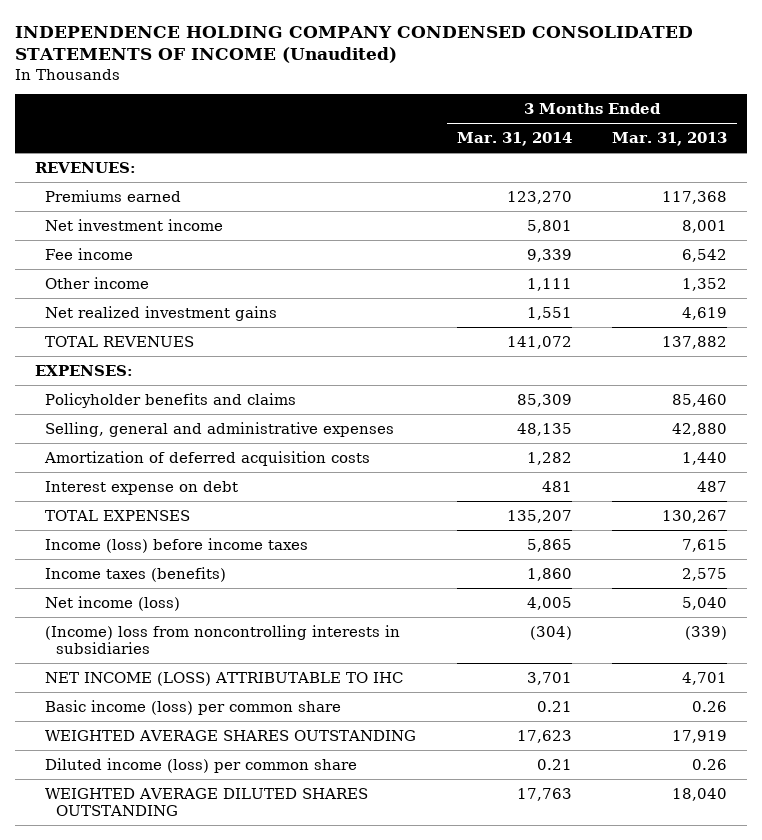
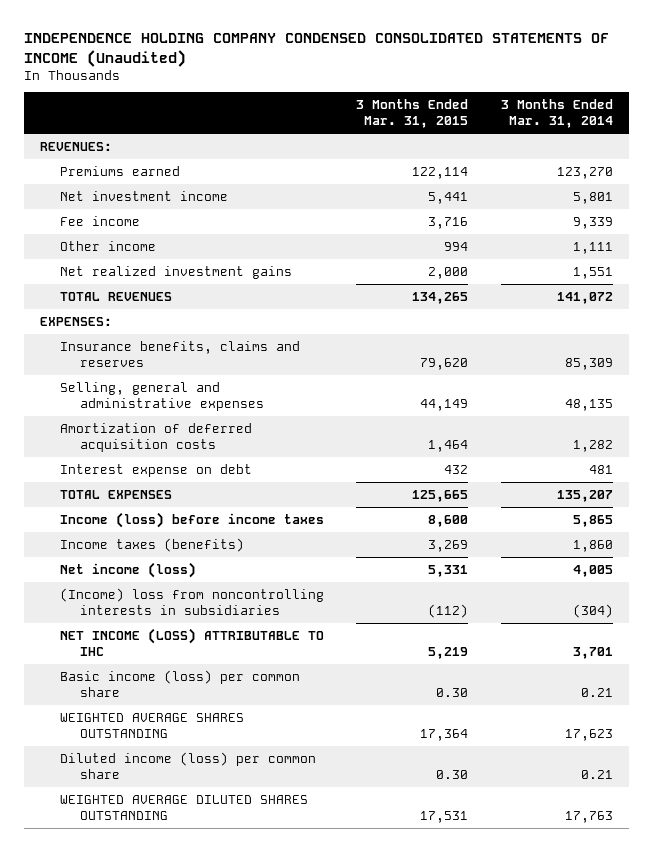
[612,132,728,147] Mar. 31, 2013 -> none
none -> [356,99,469,129] 3 Months Ended Mar. 31, 2015
[45,392,297,408] Policyholder benefits and claims -> [59,340,300,367] Insurance benefits, claims and reserves

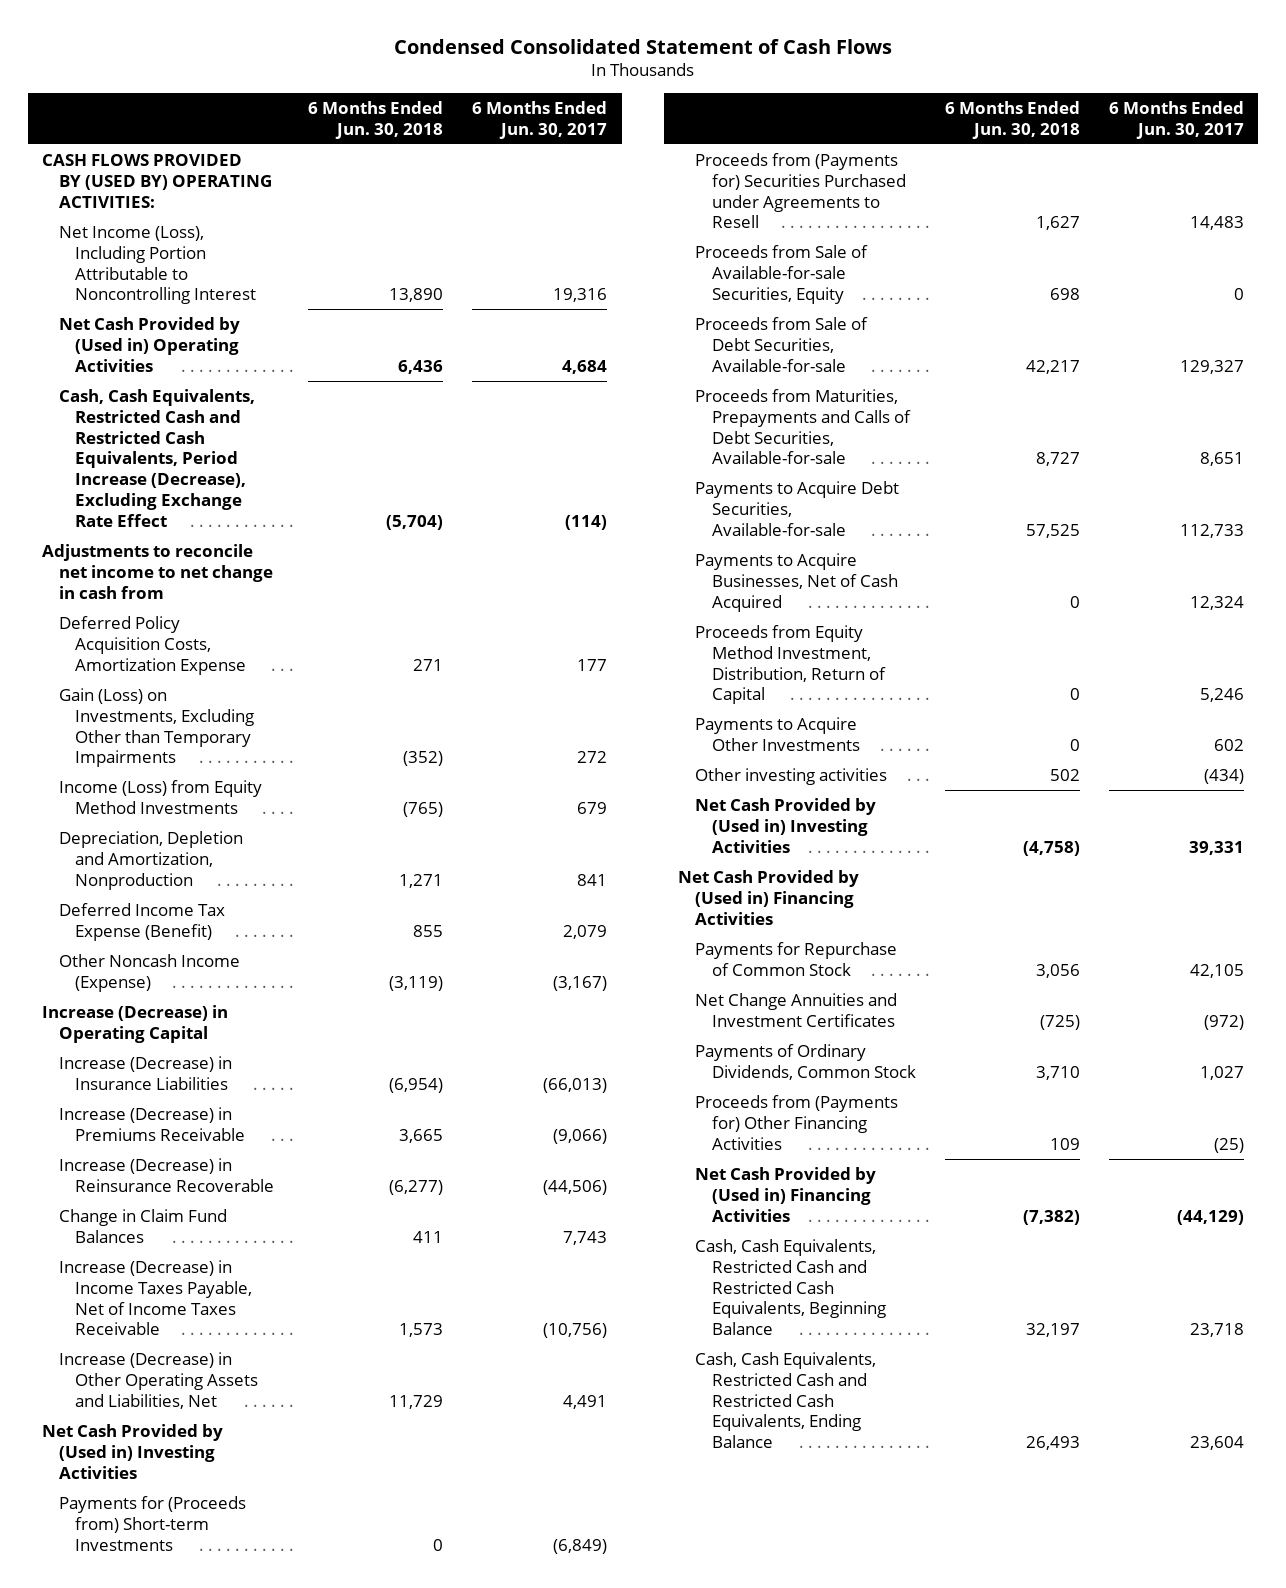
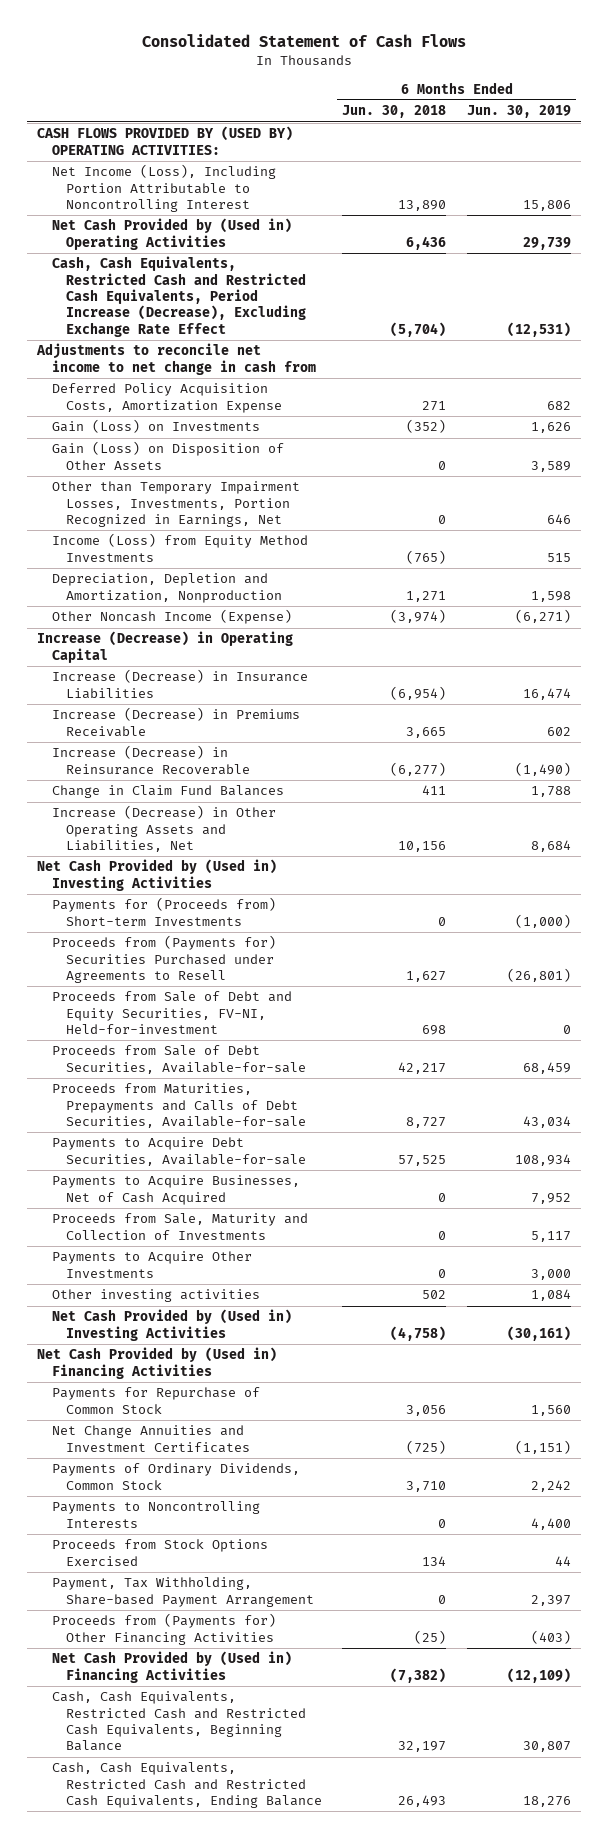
[393,38,892,54] Condensed Consolidated Statement of Cash Flows -> [142,34,467,48] Consolidated Statement of Cash Flows
[472,100,608,139] 6 Months Ended Jun. 30, 2017 -> none
none -> [466,105,571,119] Jun. 30, 2019
[58,687,255,768] Gain (Loss) on Investments, Excluding Other than Temporary Impairments -> [51,419,260,434] Gain (Loss) on Investments
none -> [51,441,284,470] Gain (Loss) on Disposition of Other Assets
none -> [51,481,300,528] Other than Temporary Impairment Losses, Investments, Portion Recognized in Earnings, Net
[58,902,225,941] Deferred Income Tax Expense (Benefit) -> none
[389,975,444,991] (3,119) -> [390,609,447,624] (3,974)
[58,1259,253,1336] Increase (Decrease) in Income Taxes Payable, Net of Income Taxes Receivable -> none
[389,1394,444,1409] 11,729 -> [398,841,447,853] 10,156
[695,244,869,304] Proceeds from Sale of Available-for-sale Securities, Equity -> [51,991,292,1035] Proceeds from Sale of Debt and Equity Securities, FV-NI, Held-for-investment
[695,624,886,705] Proceeds from Equity Method Investment, Distribution, Return of Capital -> none
none -> [51,1213,308,1240] Proceeds from Sale, Maturity and Collection of Investments
none -> [51,1501,260,1528] Payments to Noncontrolling Interests
none -> [51,1539,268,1566] Proceeds from Stock Options Exercised
none -> [51,1577,314,1607] Payment, Tax Withholding, Share-based Payment Arrangement
[1049,1137,1080,1150] 109 -> [414,1629,447,1644] (25)

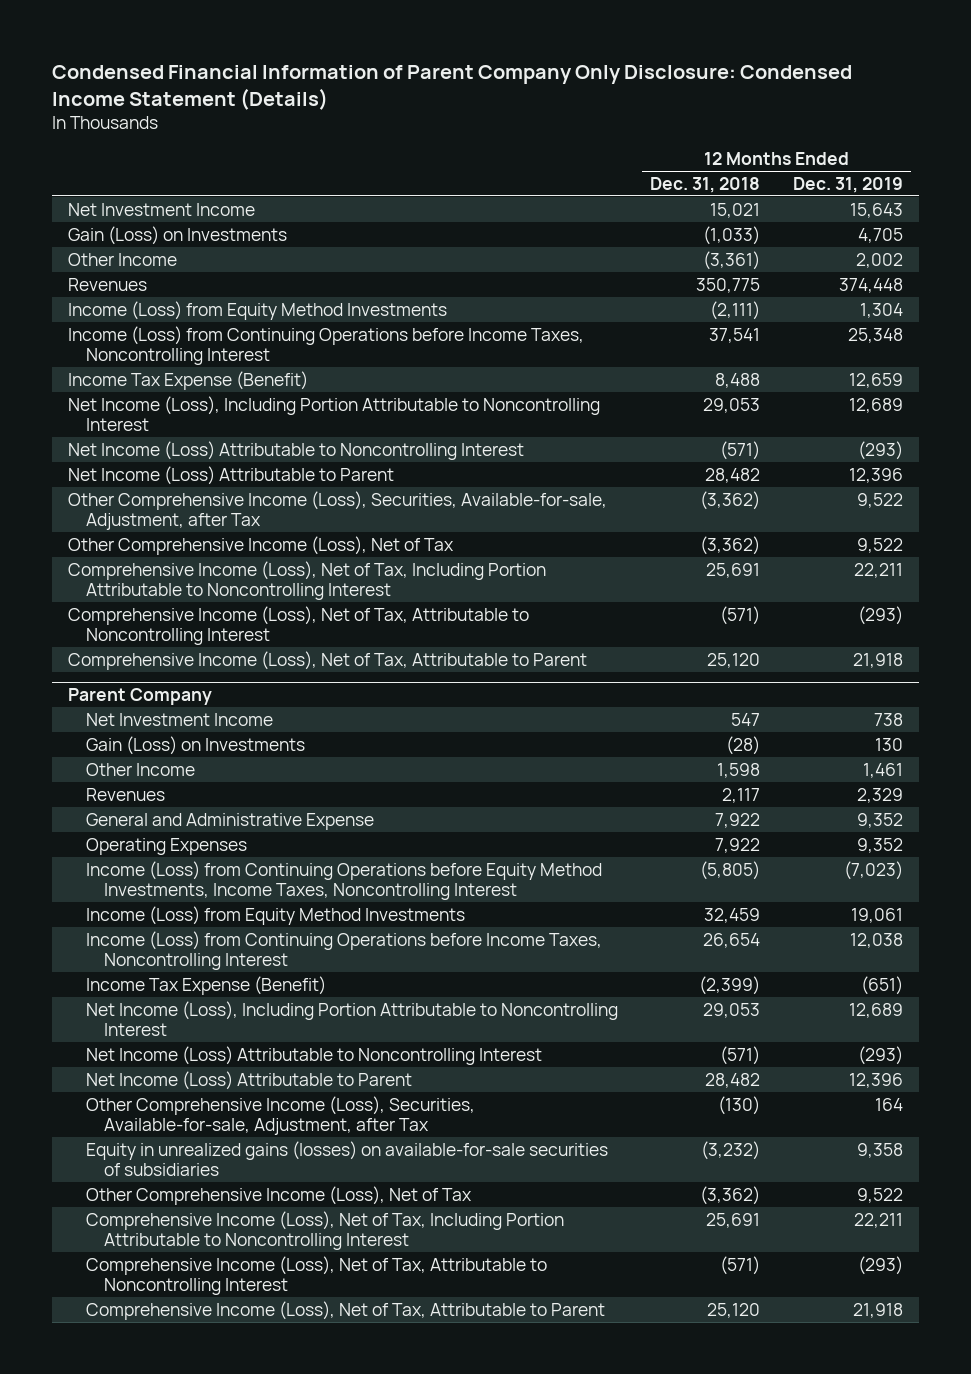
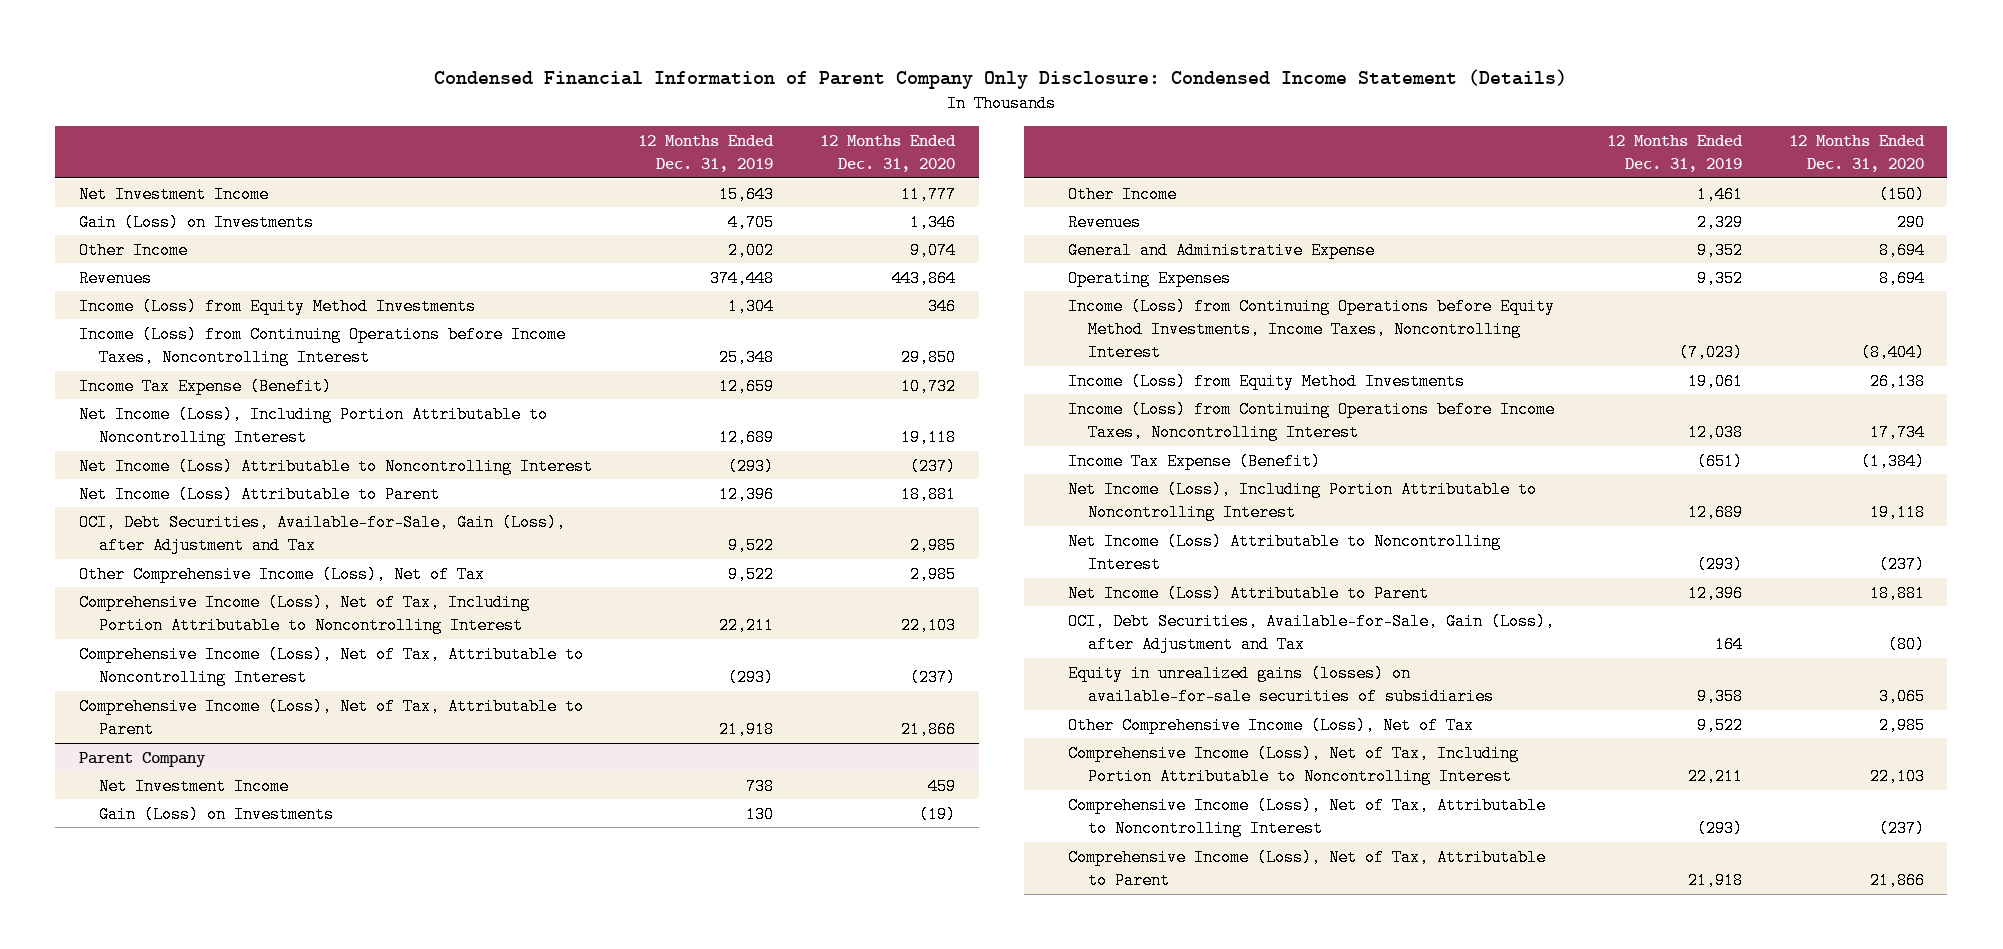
[650,176,761,193] Dec. 31, 2018 -> none
none -> [820,134,957,173] 12 Months Ended Dec. 31, 2020
[68,490,608,530] Other Comprehensive Income (Loss), Securities, Available-for-sale, Adjustment, after Tax -> [78,513,566,554] OCI, Debt Securities, Available-for-Sale, Gain (Loss), after Adjustment and Tax
[86,1095,476,1135] Other Comprehensive Income (Loss), Securities, Available-for-sale, Adjustment, after Tax -> [1067,612,1555,653] OCI, Debt Securities, Available-for-Sale, Gain (Loss), after Adjustment and Tax

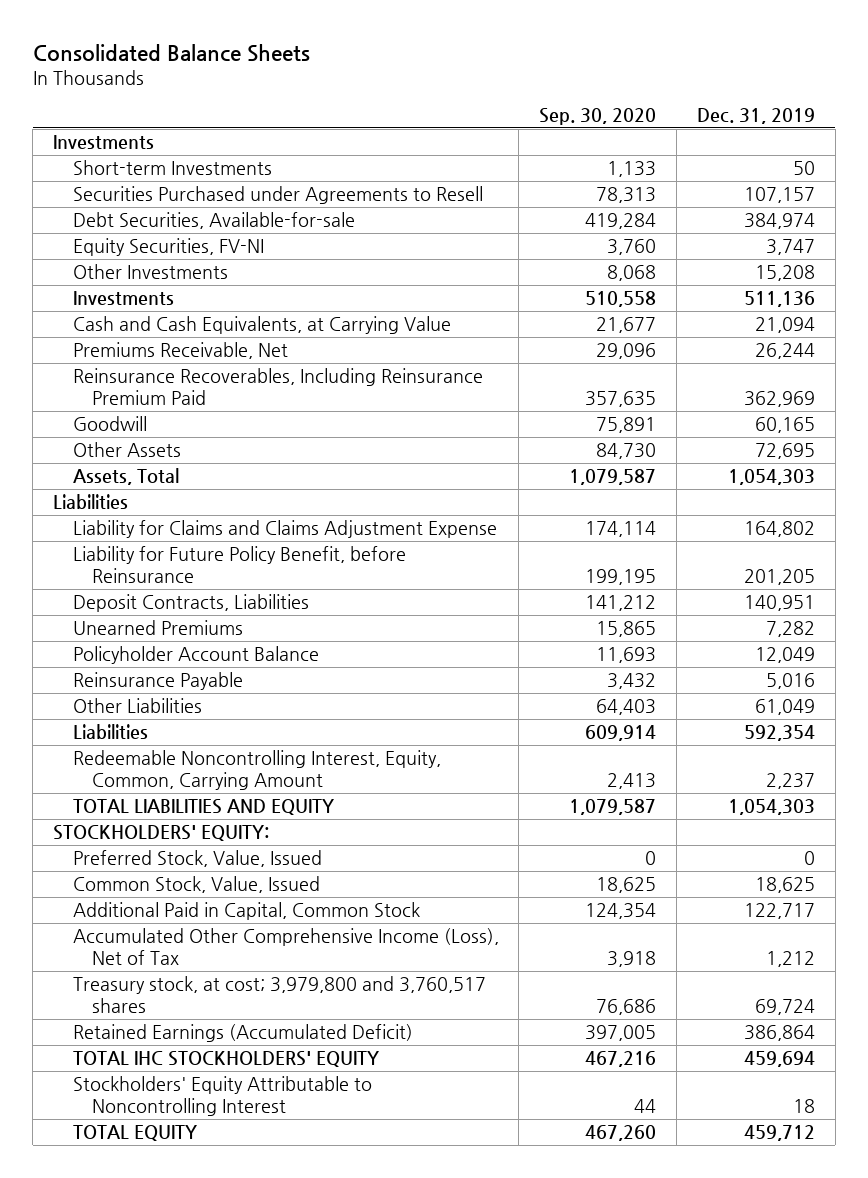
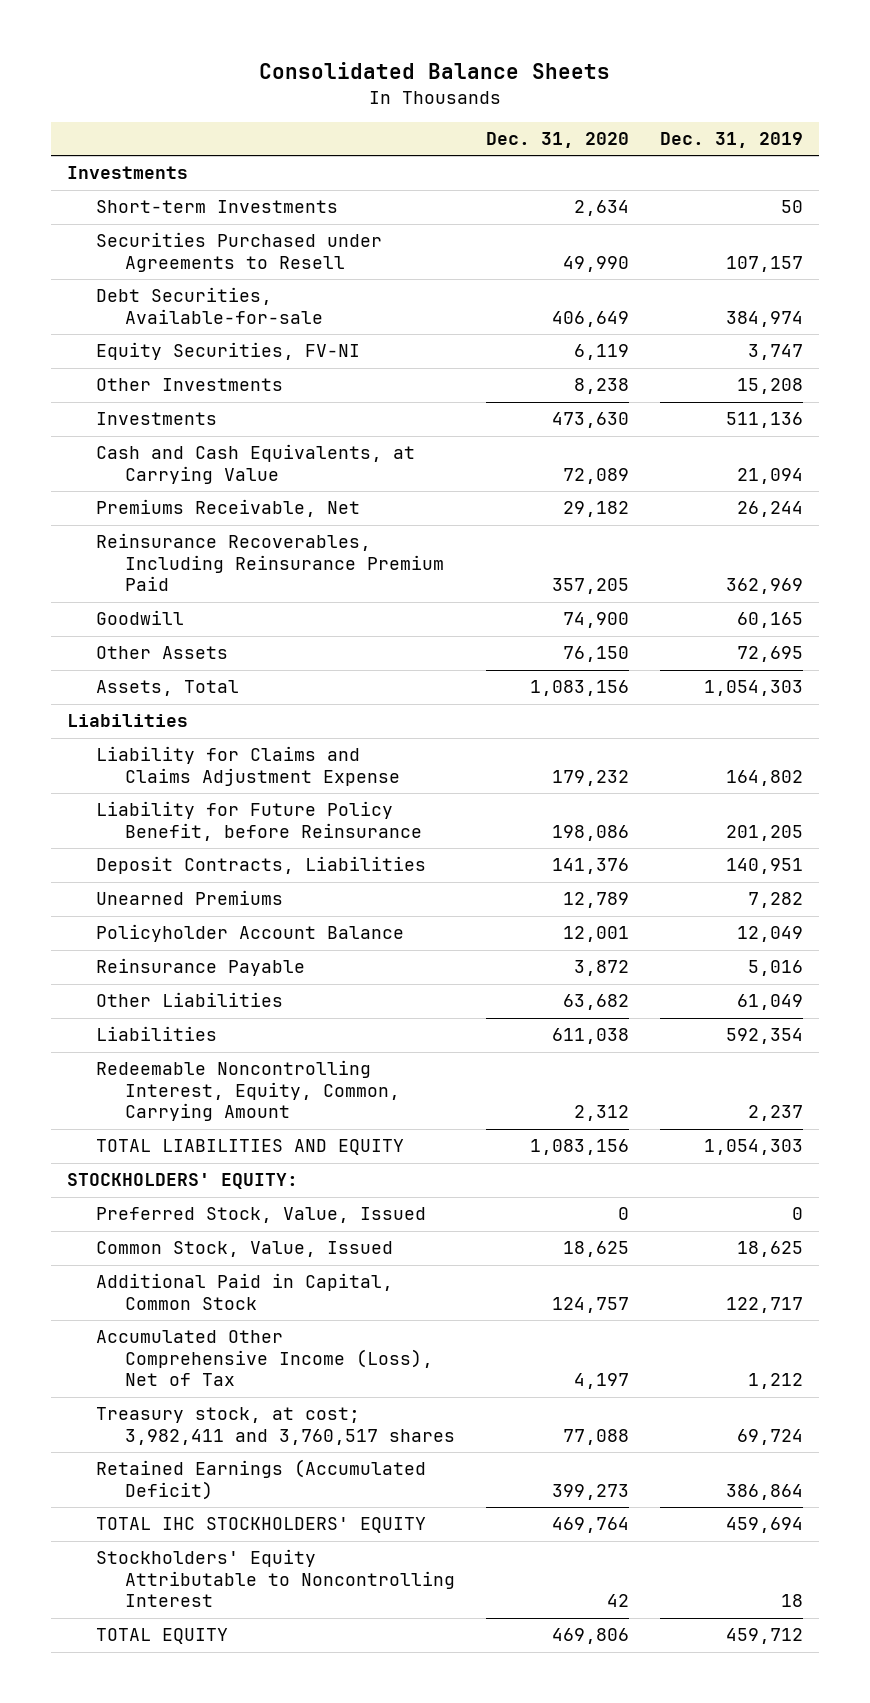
[539,107,657,125] Sep. 30, 2020 -> none
none -> [485,132,629,149] Dec. 31, 2020
[72,976,486,1013] Treasury stock, at cost; 3,979,800 and 3,760,517 shares -> [95,1407,455,1445] Treasury stock, at cost; 3,982,411 and 3,760,517 shares

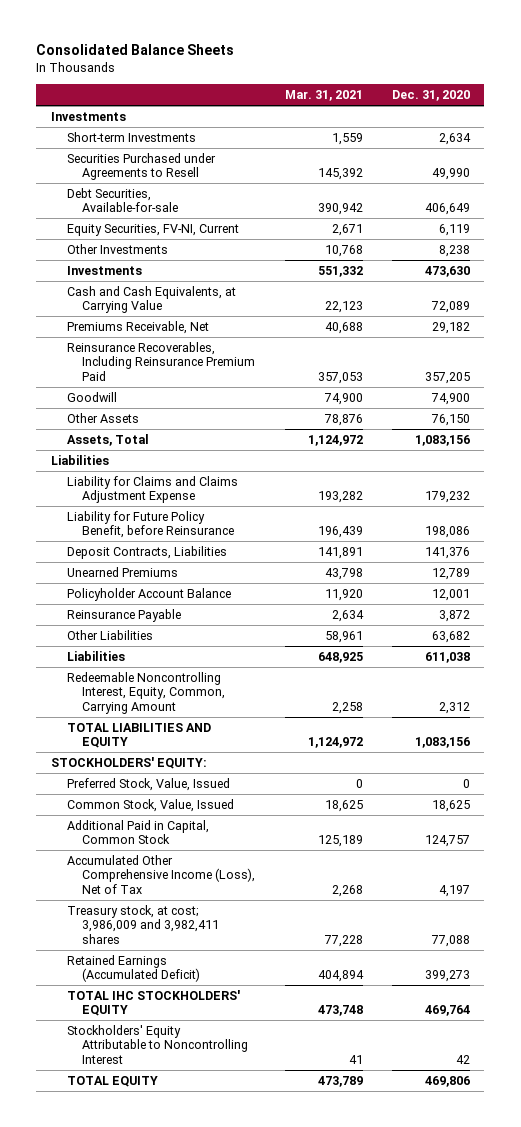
[660,132,804,149] Dec. 31, 2019 -> none
none -> [284,90,363,102] Mar. 31, 2021
[95,342,360,361] Equity Securities, FV-NI -> [66,223,239,236] Equity Securities, FV-NI, Current
[95,1407,455,1445] Treasury stock, at cost; 3,982,411 and 3,760,517 shares -> [66,904,220,944] Treasury stock, at cost; 3,986,009 and 3,982,411 shares

